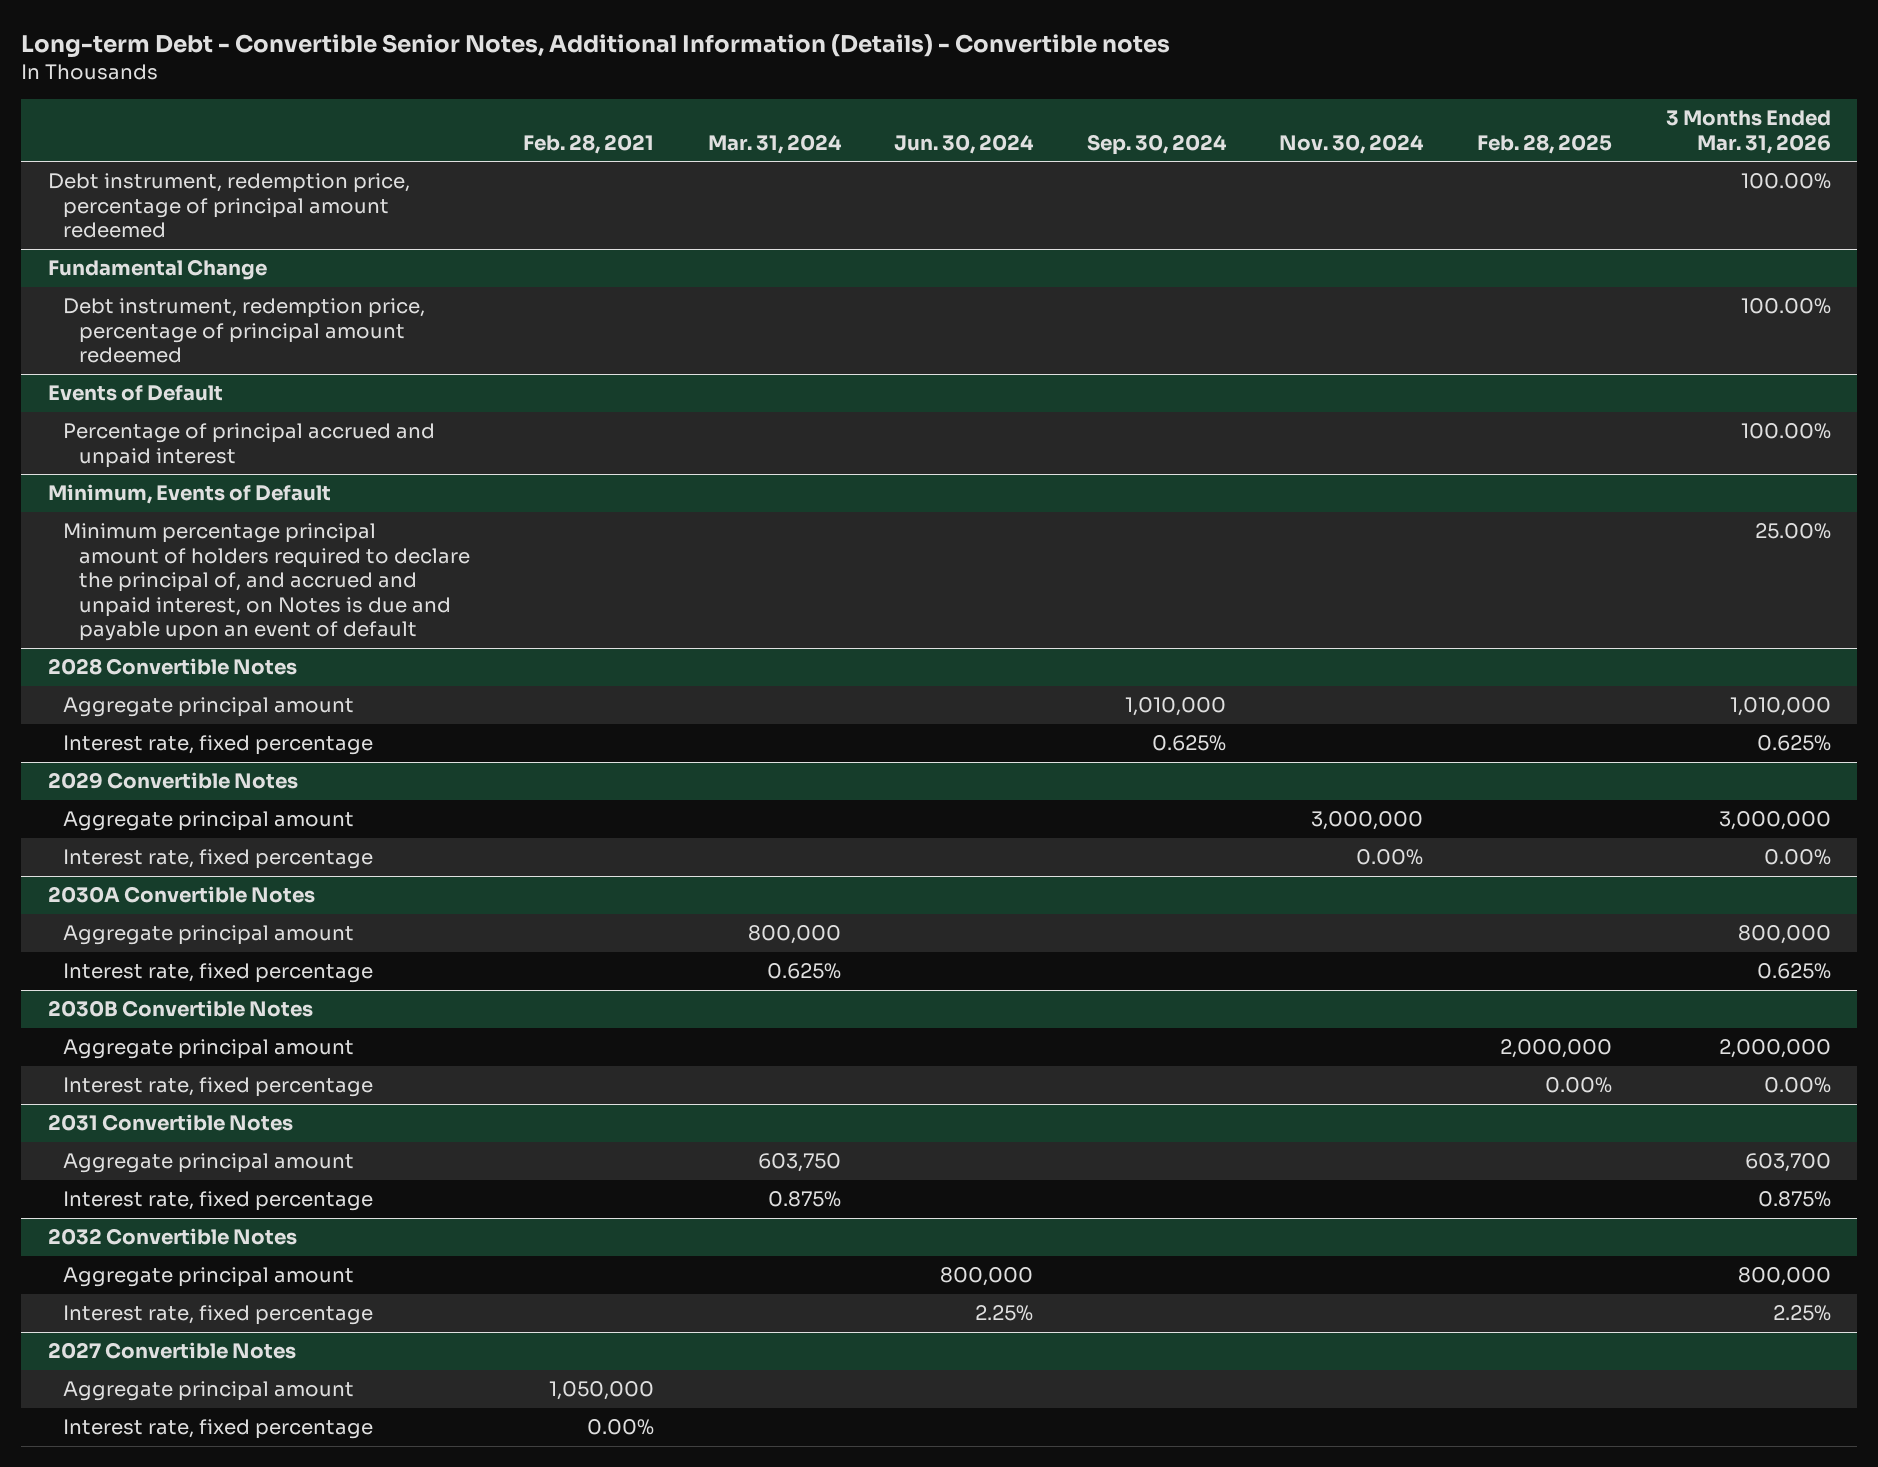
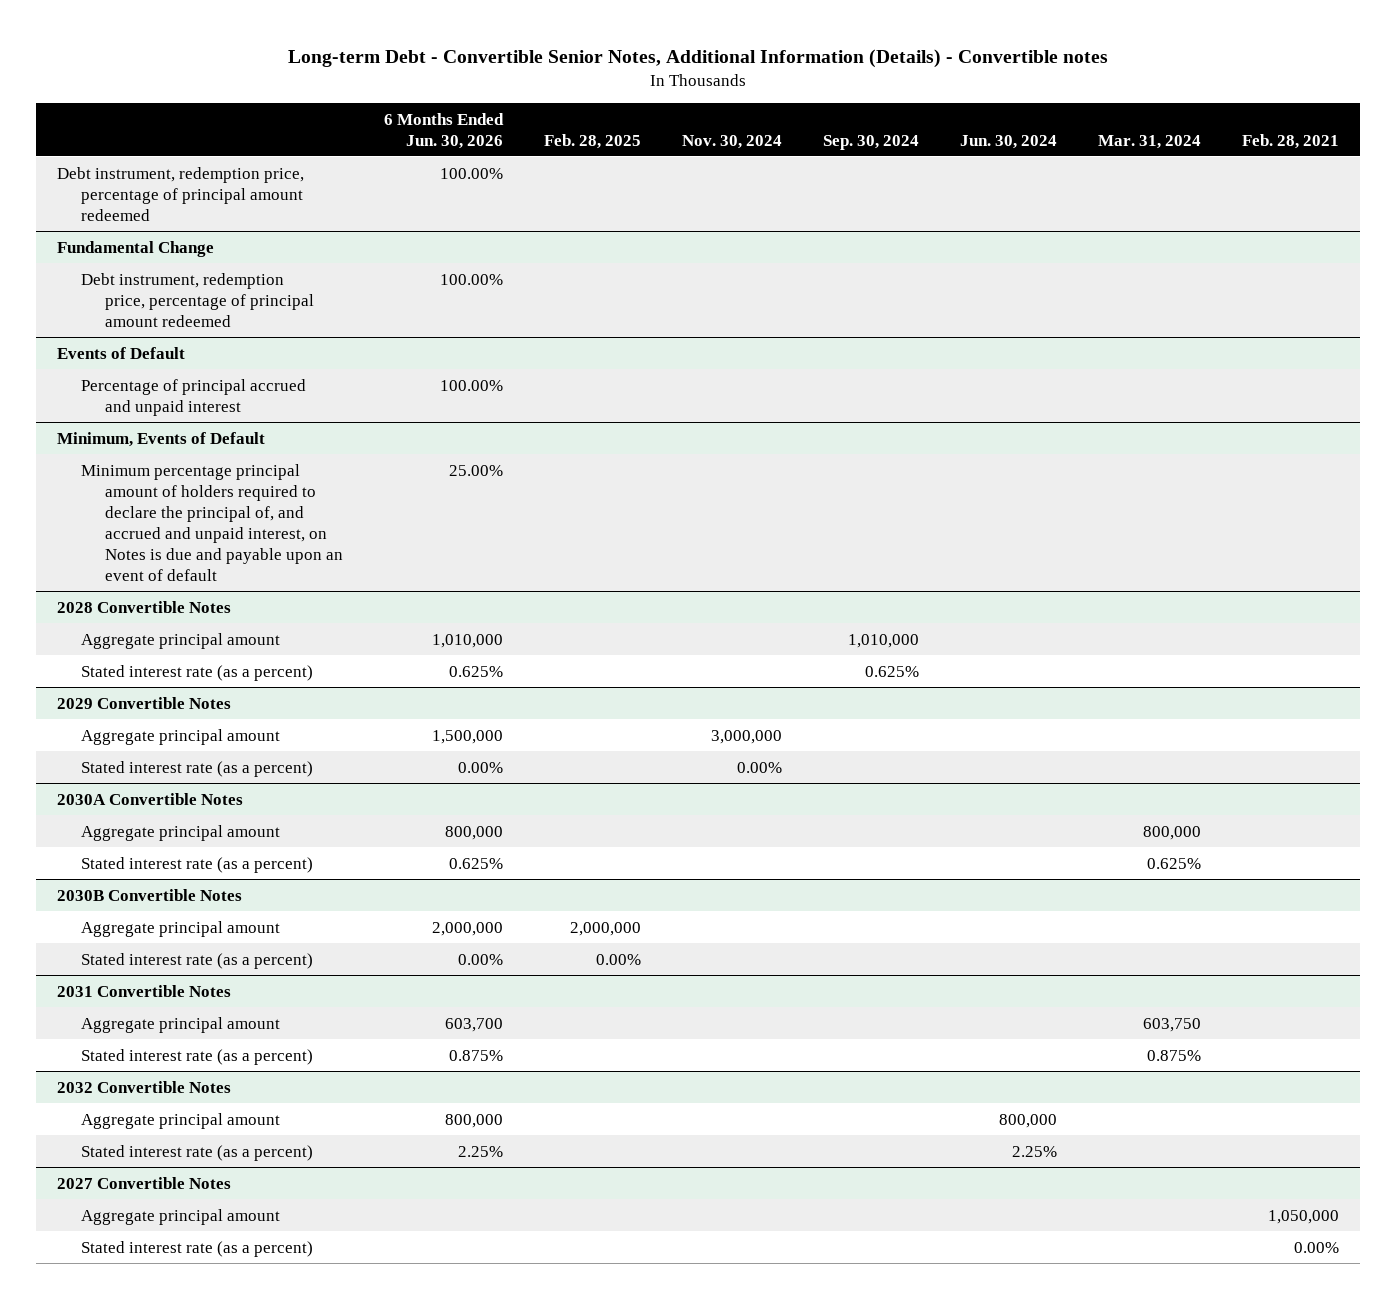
[1665,110,1831,154] 3 Months Ended Mar. 31, 2026 -> none
none -> [384,112,505,149] 6 Months Ended Jun. 30, 2026
[63,735,374,756] Interest rate, fixed percentage -> [81,664,314,681] Stated interest rate (as a percent)
[63,849,374,870] Interest rate, fixed percentage -> [81,760,314,777] Stated interest rate (as a percent)
[63,963,374,984] Interest rate, fixed percentage -> [81,856,314,873] Stated interest rate (as a percent)
[63,1077,374,1098] Interest rate, fixed percentage -> [81,952,314,969] Stated interest rate (as a percent)
[63,1191,374,1212] Interest rate, fixed percentage -> [81,1048,314,1065] Stated interest rate (as a percent)
[63,1305,374,1326] Interest rate, fixed percentage -> [81,1144,314,1161] Stated interest rate (as a percent)
[63,1419,374,1440] Interest rate, fixed percentage -> [81,1240,314,1257] Stated interest rate (as a percent)

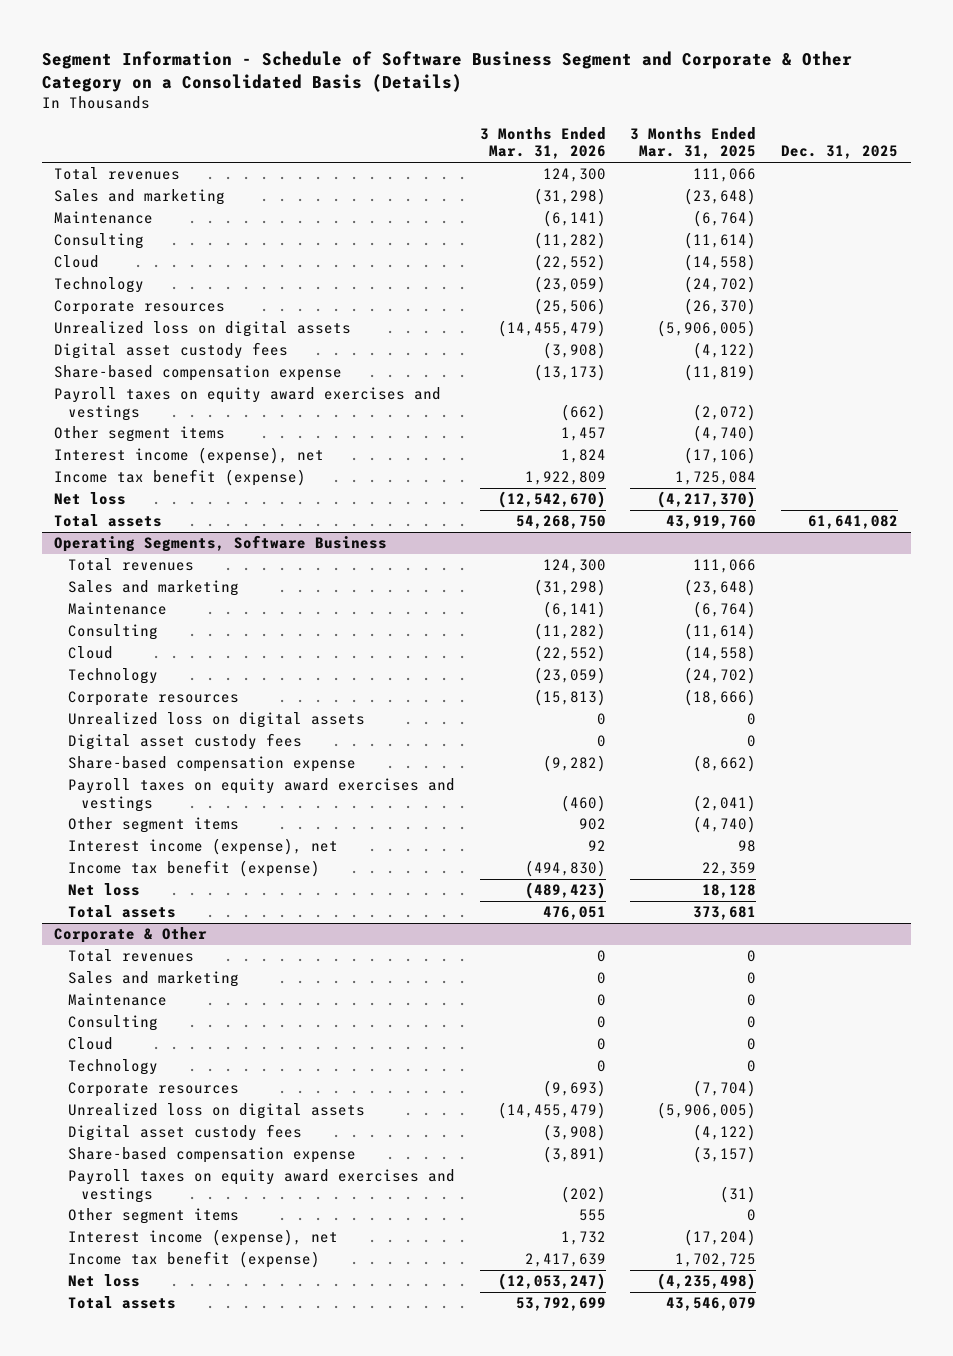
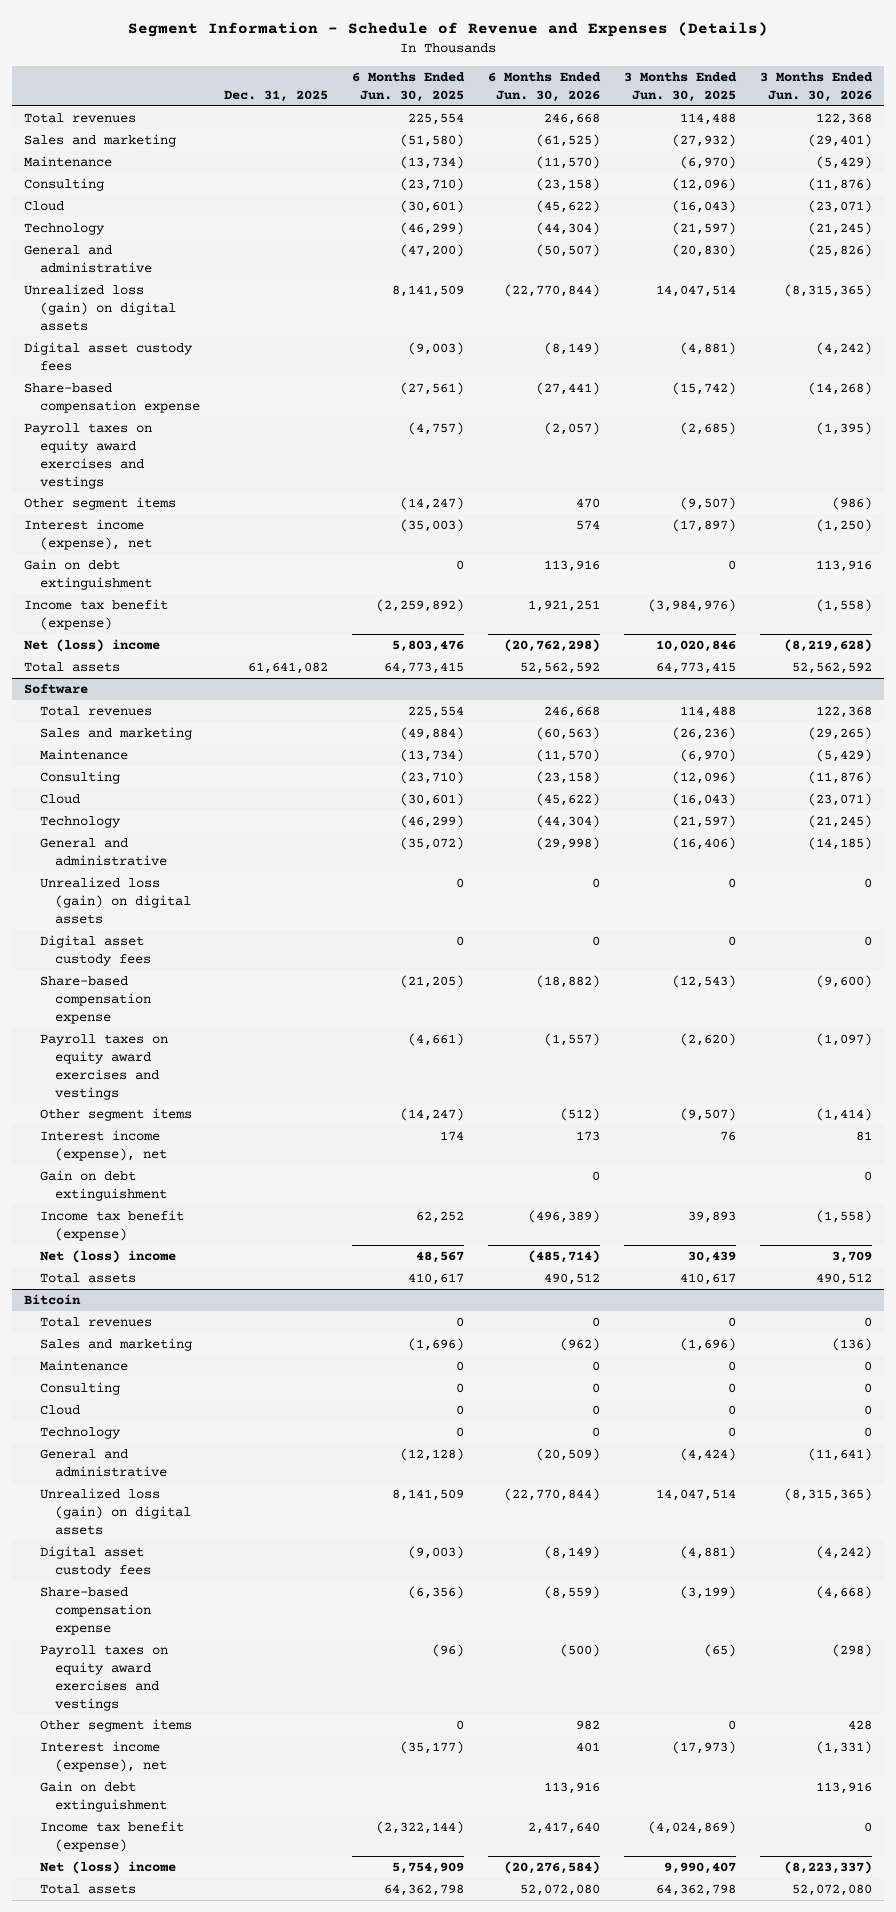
[41,50,852,92] Segment Information - Schedule of Software Business Segment and Corporate & Other Category on a Consolidated Basis (Details) -> [128,22,769,38] Segment Information - Schedule of Revenue and Expenses (Details)
[479,126,606,160] 3 Months Ended Mar. 31, 2026 -> none
[630,126,757,160] 3 Months Ended Mar. 31, 2025 -> none
none -> [351,72,465,103] 6 Months Ended Jun. 30, 2025
none -> [488,72,602,103] 6 Months Ended Jun. 30, 2026
none -> [624,72,738,103] 3 Months Ended Jun. 30, 2025
none -> [760,72,874,103] 3 Months Ended Jun. 30, 2026
[54,300,226,316] Corporate resources -> [23,244,152,273] General and administrative
[54,321,352,338] Unrealized loss on digital assets -> [23,283,176,331] Unrealized loss (gain) on digital assets
none -> [23,558,152,590] Gain on debt extinguishment
[54,492,127,506] Net loss -> [23,638,160,652] Net (loss) income
[54,535,388,553] Operating Segments, Software Business -> [23,683,88,694] Software
[67,691,239,707] Corporate resources -> [39,837,168,866] General and administrative
[67,712,365,729] Unrealized loss on digital assets -> [39,876,192,924] Unrealized loss (gain) on digital assets
none -> [39,1169,168,1201] Gain on debt extinguishment
[67,883,140,897] Net loss -> [39,1249,176,1263] Net (loss) income
[54,927,208,944] Corporate & Other -> none
[67,949,194,963] Total revenues -> none
[67,971,239,988] Sales and marketing -> none
[67,993,167,1007] Maintenance -> none
[67,1015,158,1032] Consulting -> none
[67,1037,113,1051] Cloud -> none
[67,1059,158,1076] Technology -> none
[67,1082,239,1098] Corporate resources -> none
[67,1103,365,1120] Unrealized loss on digital assets -> none
[67,1124,302,1142] Digital asset custody fees -> none
[67,1147,356,1164] Share-based compensation expense -> none
[67,1169,455,1203] Payroll taxes on equity award exercises and vestings -> none
[67,1208,239,1225] Other segment items -> none
[67,1229,338,1247] Interest income (expense), net -> none
[67,1251,320,1269] Income tax benefit (expense) -> none
[67,1274,140,1288] Net loss -> none
[67,1296,176,1310] Total assets -> none
none -> [23,1293,81,1305] Bitcoin
none -> [39,1316,152,1327] Total revenues
none -> [39,1337,192,1351] Sales and marketing
none -> [39,1359,128,1371] Maintenance
none -> [39,1381,120,1395] Consulting
none -> [39,1404,80,1415] Cloud
none -> [39,1426,121,1439] Technology
none -> [39,1448,168,1477] General and administrative
none -> [39,1487,192,1535] Unrealized loss (gain) on digital assets
none -> [39,1545,152,1577] Digital asset custody fees
none -> [39,1586,152,1635] Share-based compensation expense
none -> [39,1644,168,1711] Payroll taxes on equity award exercises and vestings
none -> [39,1718,192,1732] Other segment items
none -> [39,1740,168,1772] Interest income (expense), net
none -> [39,1780,168,1812] Gain on debt extinguishment
none -> [39,1820,184,1852] Income tax benefit (expense)
none -> [39,1860,176,1874] Net (loss) income
none -> [39,1883,136,1894] Total assets

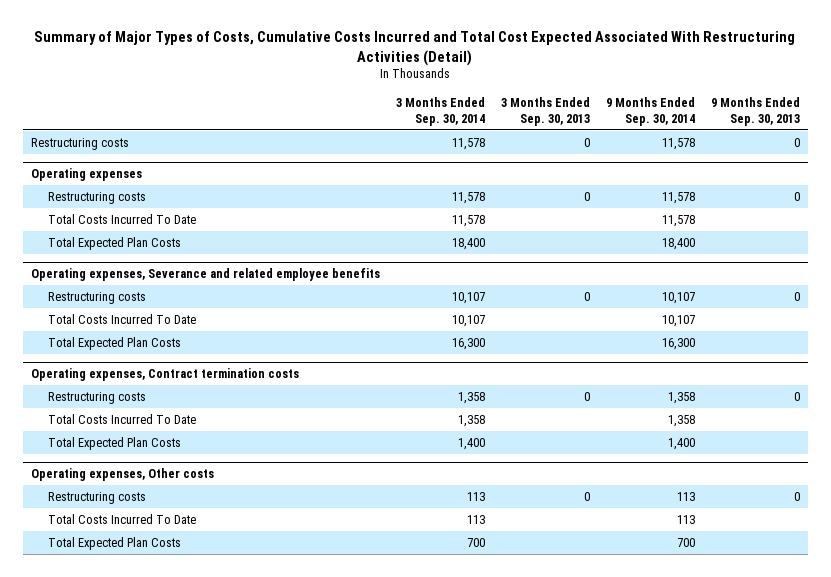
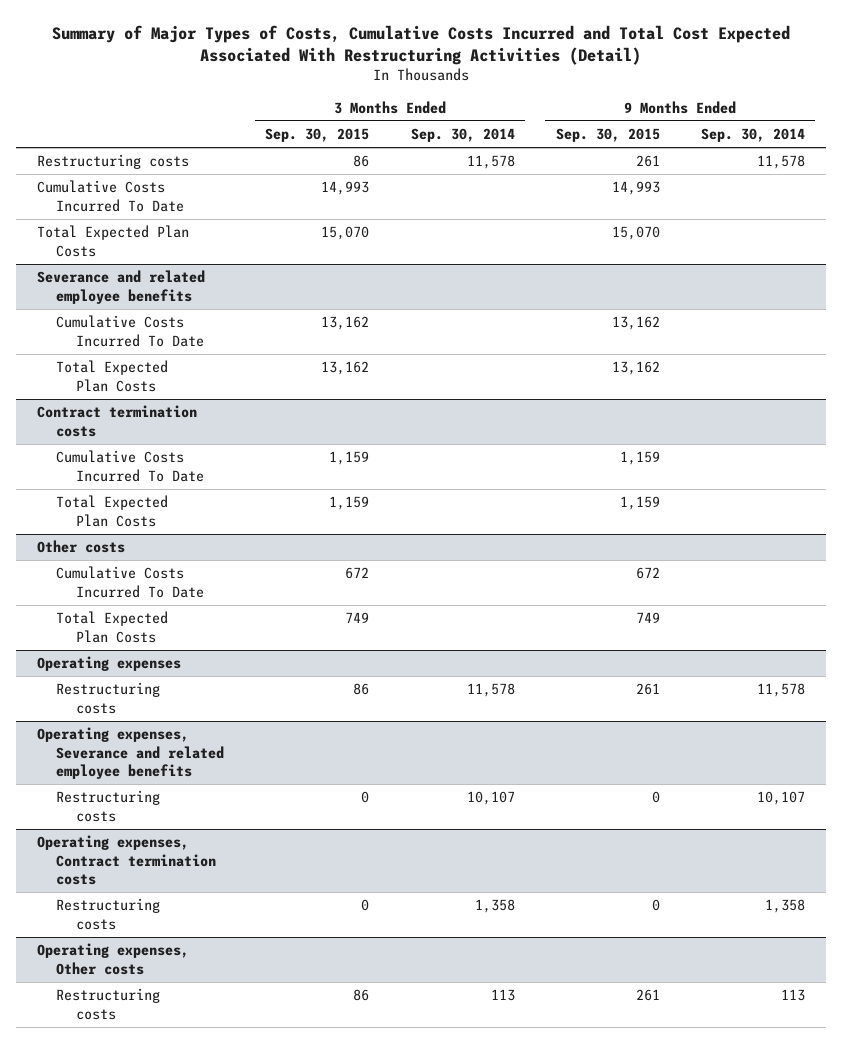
[500,96,590,126] 3 Months Ended Sep. 30, 2013 -> none
[711,96,801,126] 9 Months Ended Sep. 30, 2013 -> none
none -> [265,128,370,143] Sep. 30, 2015
none -> [555,128,660,143] Sep. 30, 2015
none -> [36,180,185,212] Cumulative Costs Incurred To Date
none -> [36,225,189,257] Total Expected Plan Costs
none -> [36,270,205,304] Severance and related employee benefits
none -> [56,315,204,347] Cumulative Costs Incurred To Date
none -> [56,360,169,392] Total Expected Plan Costs
none -> [36,405,197,437] Contract termination costs
none -> [56,450,204,482] Cumulative Costs Incurred To Date
none -> [56,495,169,527] Total Expected Plan Costs
none -> [36,540,125,554] Other costs
none -> [56,566,204,598] Cumulative Costs Incurred To Date
none -> [56,611,169,643] Total Expected Plan Costs
[48,213,197,224] Total Costs Incurred To Date -> none
[48,236,182,250] Total Expected Plan Costs -> none
[48,313,197,324] Total Costs Incurred To Date -> none
[48,336,182,350] Total Expected Plan Costs -> none
[48,413,197,424] Total Costs Incurred To Date -> none
[48,436,182,450] Total Expected Plan Costs -> none
[48,513,197,524] Total Costs Incurred To Date -> none
[48,536,182,550] Total Expected Plan Costs -> none

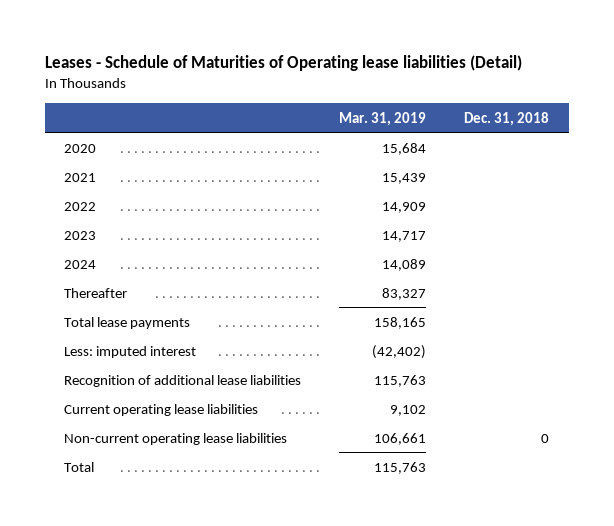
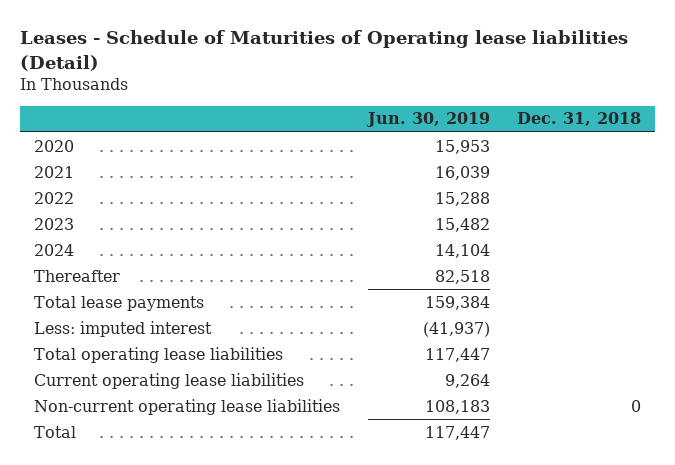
[339,111,427,126] Mar. 31, 2019 -> none
none -> [365,112,490,128] Jun. 30, 2019
[64,374,302,387] Recognition of additional lease liabilities -> [33,346,283,363] Total operating lease liabilities

